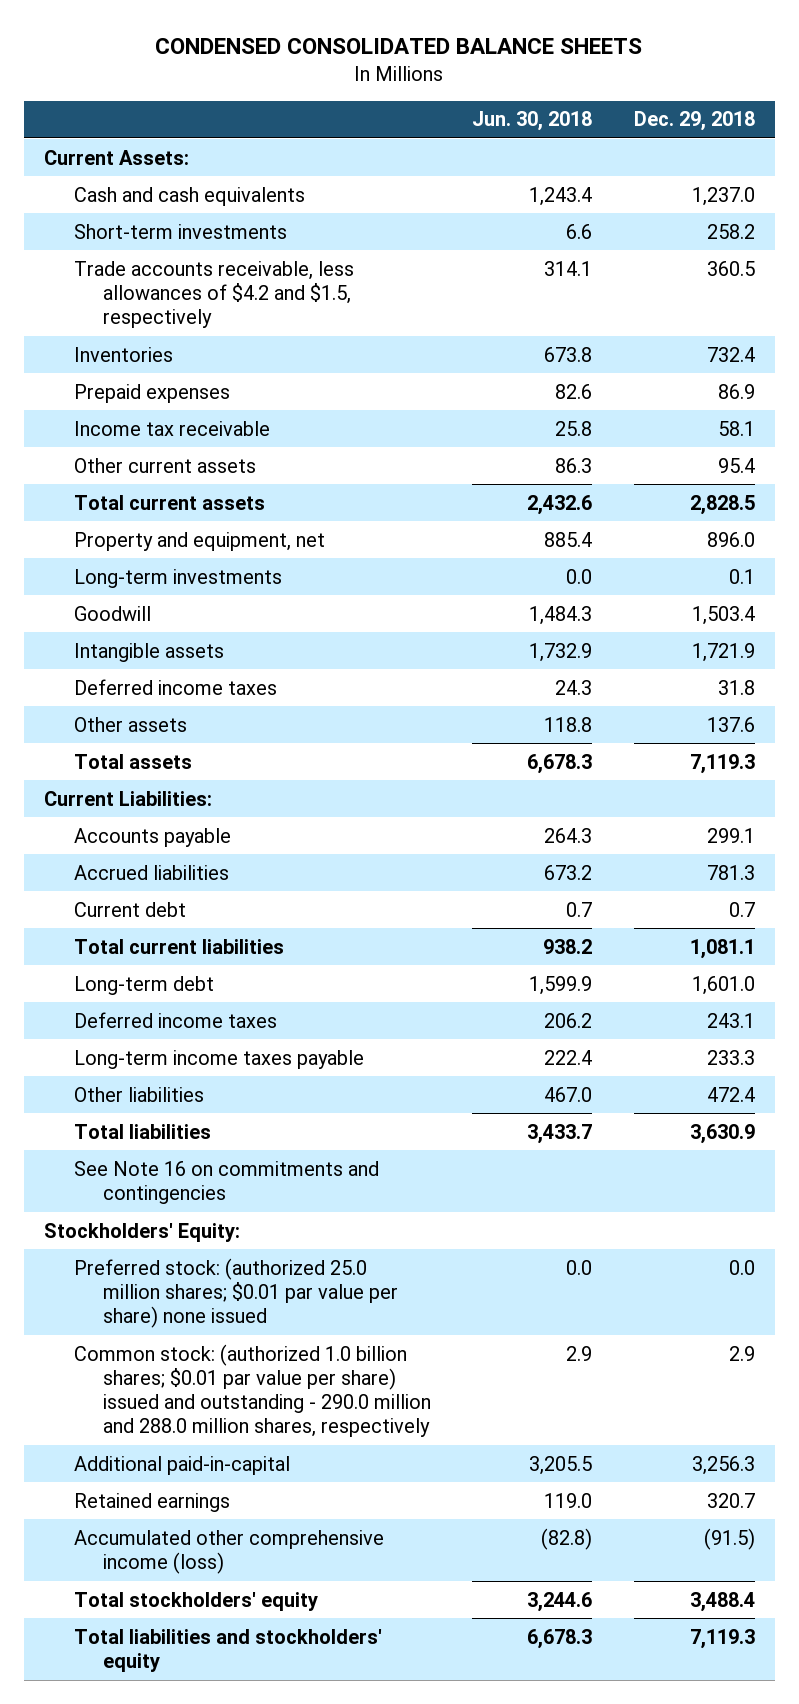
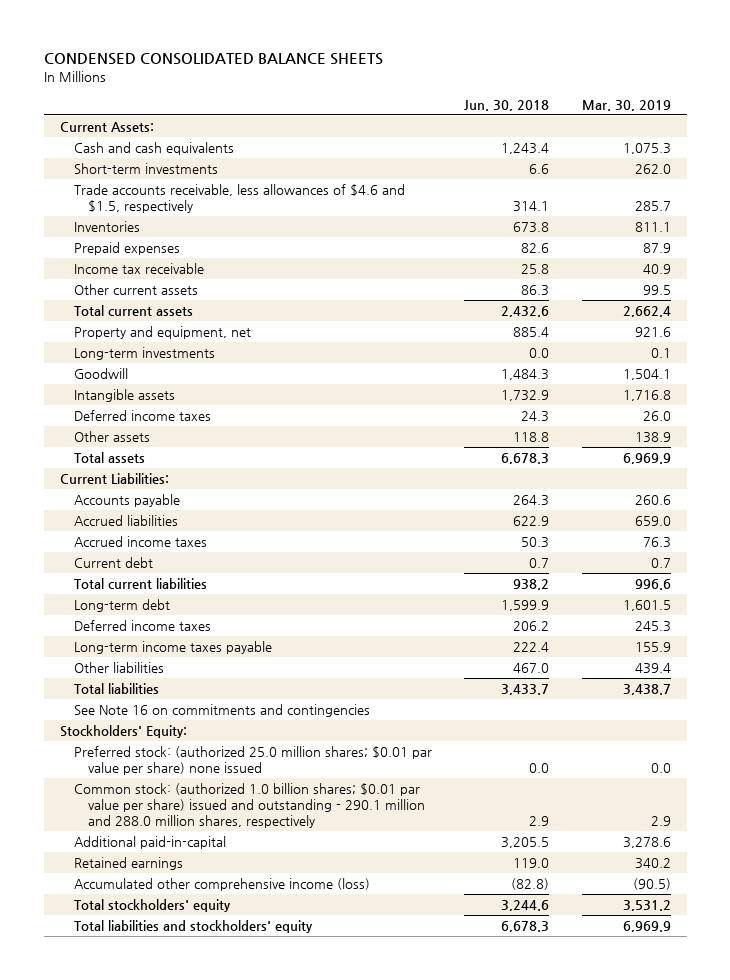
[633,111,755,132] Dec. 29, 2018 -> none
none -> [581,99,671,111] Mar. 30, 2019
[73,260,354,329] Trade accounts receivable, less allowances of $4.2 and $1.5, respectively -> [73,184,405,214] Trade accounts receivable, less allowances of $4.6 and $1.5, respectively
[544,864,593,880] 673.2 -> [513,516,550,527] 622.9
none -> [73,536,207,548] Accrued income taxes
[73,1343,431,1438] Common stock: (authorized 1.0 billion shares; $0.01 par value per share) issued and outstanding - 290.0 million and 288.0 million shares, respectively -> [73,783,426,829] Common stock: (authorized 1.0 billion shares; $0.01 par value per share) issued and outstanding - 290.1 million and 288.0 million shares, respectively

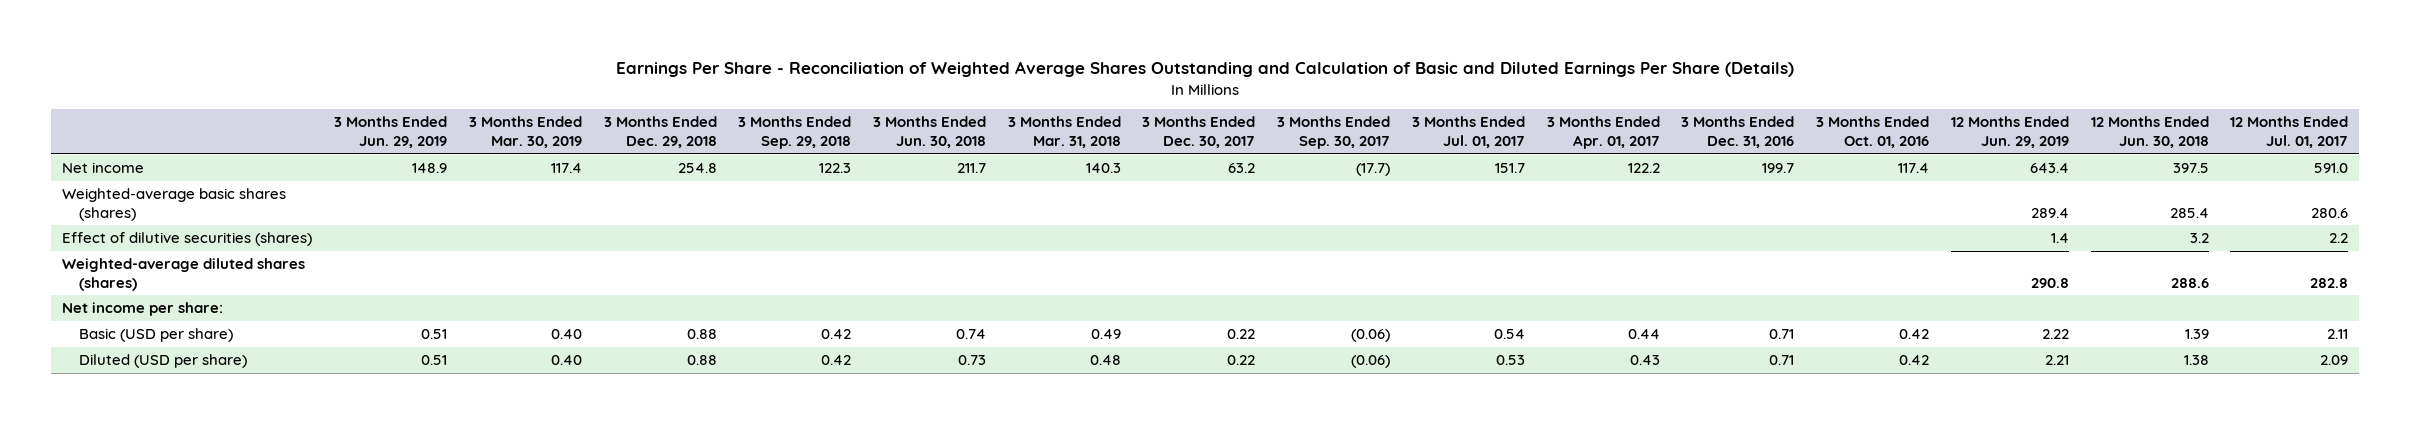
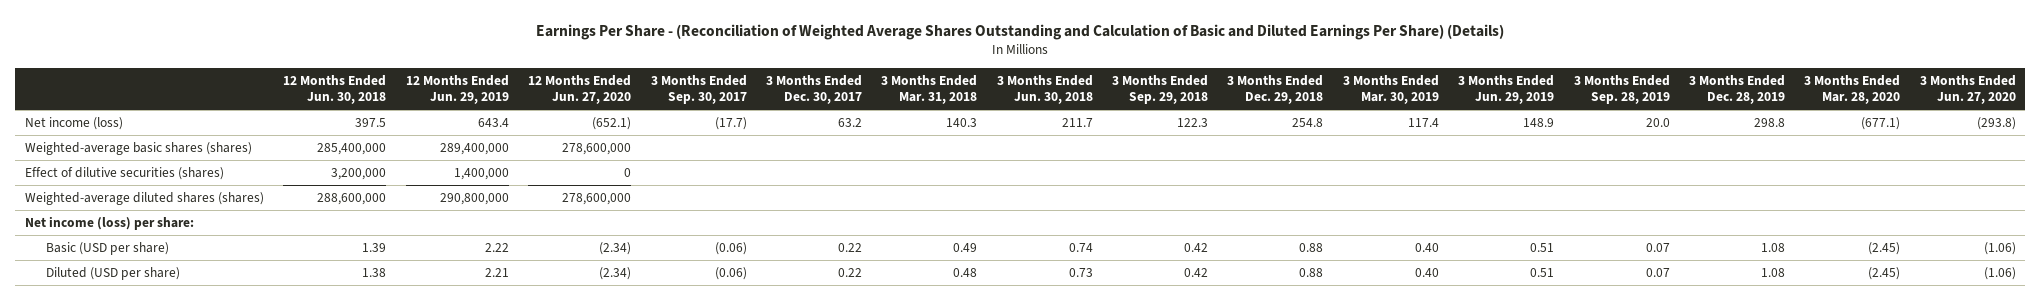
[616,61,1795,78] Earnings Per Share - Reconciliation of Weighted Average Shares Outstanding and Calculation of Basic and Diluted Earnings Per Share (Details) -> [536,24,1505,41] Earnings Per Share - (Reconciliation of Weighted Average Shares Outstanding and Calculation of Basic and Diluted Earnings Per Share) (Details)
[1411,116,1525,149] 3 Months Ended Jul. 01, 2017 -> none
[1546,116,1660,150] 3 Months Ended Apr. 01, 2017 -> none
[1681,116,1795,149] 3 Months Ended Dec. 31, 2016 -> none
[1816,116,1930,149] 3 Months Ended Oct. 01, 2016 -> none
[2230,116,2349,149] 12 Months Ended Jul. 01, 2017 -> none
none -> [528,74,632,105] 12 Months Ended Jun. 27, 2020
none -> [1573,74,1670,105] 3 Months Ended Sep. 28, 2019
none -> [1689,74,1786,105] 3 Months Ended Dec. 28, 2019
none -> [1804,74,1901,105] 3 Months Ended Mar. 28, 2020
none -> [1919,74,2016,105] 3 Months Ended Jun. 27, 2020
[62,162,145,174] Net income -> [24,117,123,131] Net income (loss)
[2030,207,2069,218] 289.4 -> [439,143,509,156] 289,400,000
[2169,207,2209,218] 285.4 -> [317,143,387,156] 285,400,000
[2050,233,2069,244] 1.4 -> [453,168,509,181] 1,400,000
[2189,233,2209,244] 3.2 -> [331,168,387,181] 3,200,000
[2030,277,2069,288] 290.8 -> [439,193,509,206] 290,800,000
[2170,277,2209,288] 288.6 -> [317,193,387,206] 288,600,000
[62,302,224,317] Net income per share: -> [24,216,194,231] Net income (loss) per share:

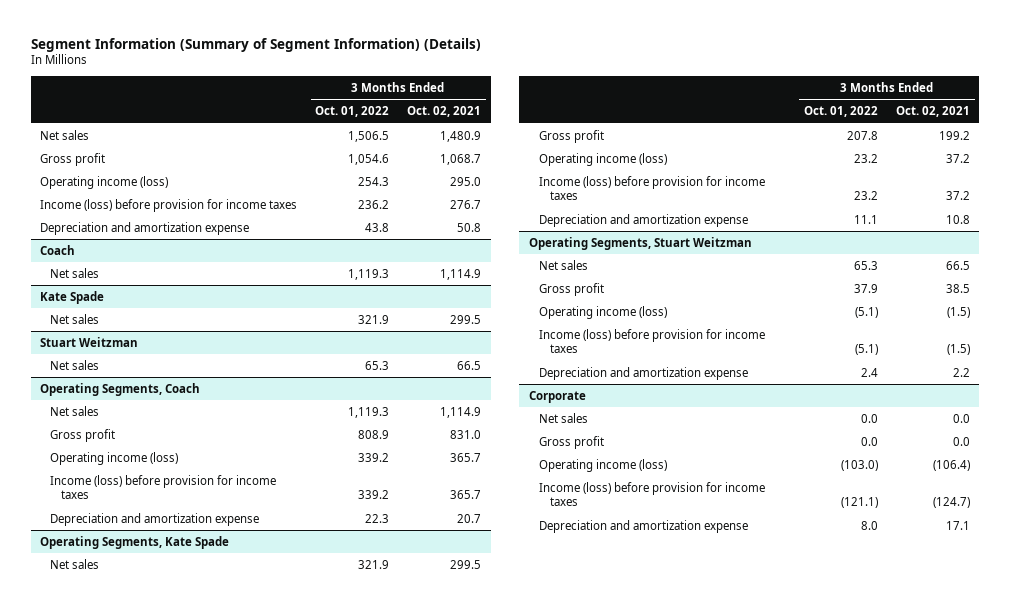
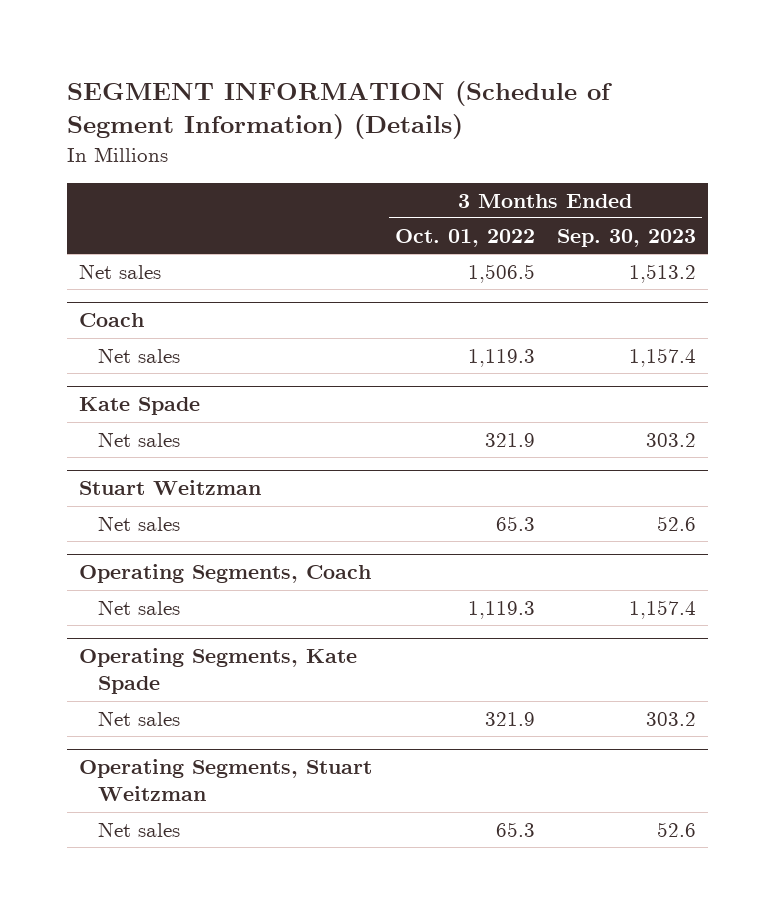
[30,37,481,52] Segment Information (Summary of Segment Information) (Details) -> [67,81,613,140] SEGMENT INFORMATION (Schedule of Segment Information) (Details)
[407,106,482,118] Oct. 02, 2021 -> none
none -> [557,228,697,247] Sep. 30, 2023
[39,152,105,166] Gross profit -> none
[39,175,168,189] Operating income (loss) -> none
[39,198,297,212] Income (loss) before provision for income taxes -> none
[39,221,249,235] Depreciation and amortization expense -> none
[50,428,116,442] Gross profit -> none
[50,451,179,465] Operating income (loss) -> none
[50,474,277,500] Income (loss) before provision for income taxes -> none
[50,512,260,526] Depreciation and amortization expense -> none
[539,129,605,143] Gross profit -> none
[539,152,668,166] Operating income (loss) -> none
[539,175,766,201] Income (loss) before provision for income taxes -> none
[539,213,749,227] Depreciation and amortization expense -> none
[539,282,605,296] Gross profit -> none
[539,305,668,319] Operating income (loss) -> none
[539,328,766,354] Income (loss) before provision for income taxes -> none
[539,366,749,380] Depreciation and amortization expense -> none
[528,390,586,403] Corporate -> none
[539,412,589,423] Net sales -> none
[539,435,605,449] Gross profit -> none
[539,458,668,472] Operating income (loss) -> none
[539,481,766,507] Income (loss) before provision for income taxes -> none
[539,519,749,533] Depreciation and amortization expense -> none

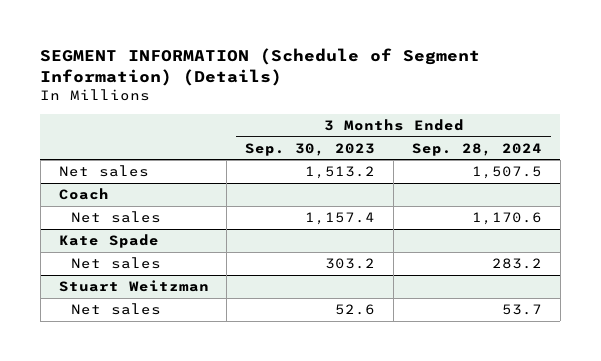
[394,228,535,247] Oct. 01, 2022 -> none
none -> [412,142,543,156] Sep. 28, 2024
[78,564,371,584] Operating Segments, Coach -> none
[98,599,181,615] Net sales -> none
[78,648,357,695] Operating Segments, Kate Spade -> none
[98,710,181,726] Net sales -> none
[78,759,372,802] Operating Segments, Stuart Weitzman -> none
[98,821,181,837] Net sales -> none

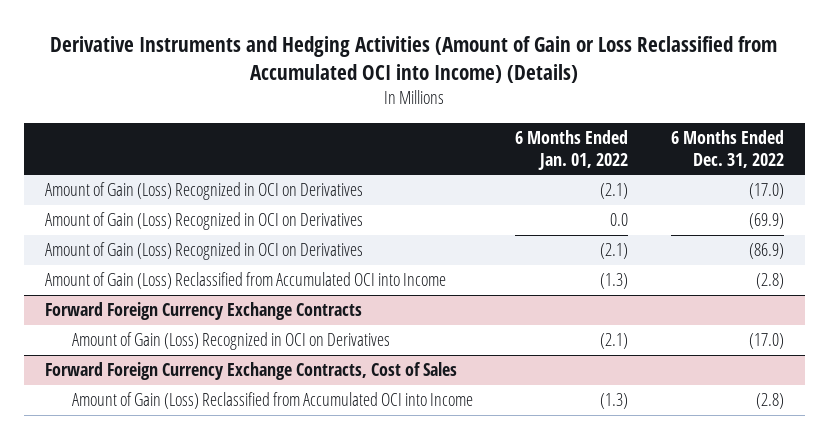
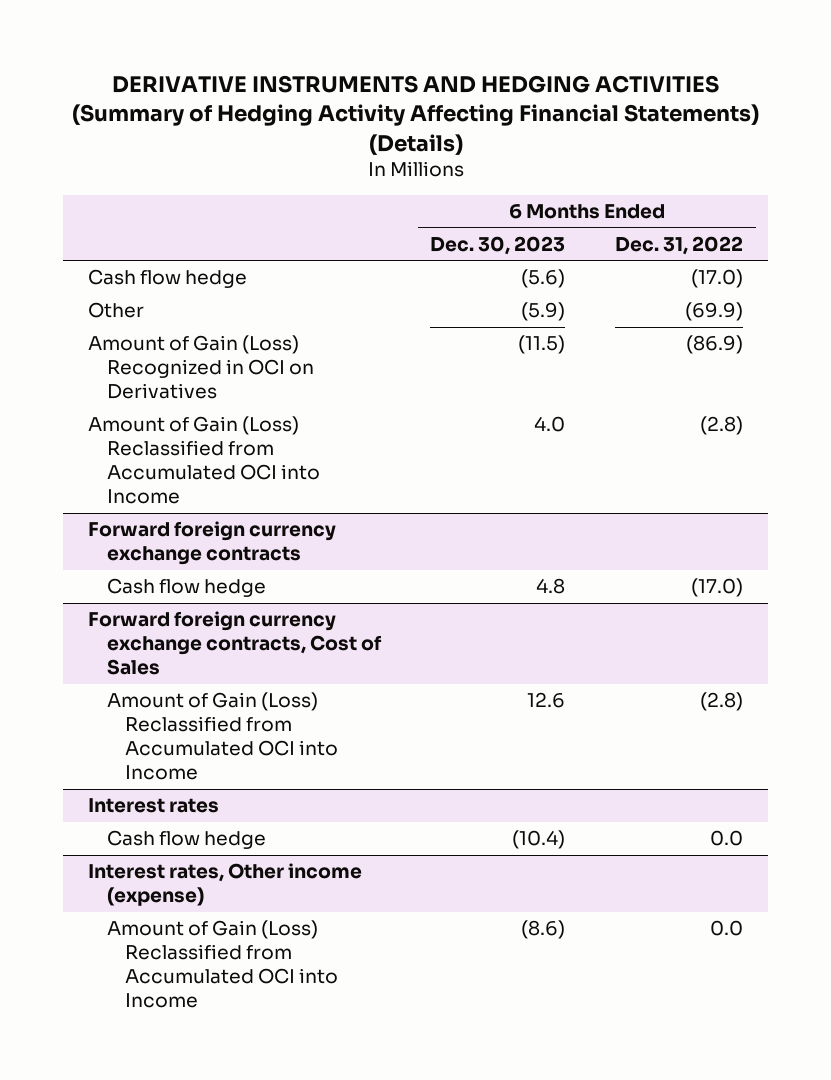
[50,35,778,84] Derivative Instruments and Hedging Activities (Amount of Gain or Loss Reclassified from Accumulated OCI into Income) (Details) -> [71,75,759,155] DERIVATIVE INSTRUMENTS AND HEDGING ACTIVITIES (Summary of Hedging Activity Affecting Financial Statements) (Details)
[515,129,629,171] 6 Months Ended Jan. 01, 2022 -> none
none -> [430,235,566,255] Dec. 30, 2023
[45,182,364,201] Amount of Gain (Loss) Recognized in OCI on Derivatives -> [88,269,248,289] Cash flow hedge
[45,212,364,231] Amount of Gain (Loss) Recognized in OCI on Derivatives -> [88,302,145,319] Other
[45,302,363,321] Forward Foreign Currency Exchange Contracts -> [88,521,337,566] Forward foreign currency exchange contracts
[72,332,391,351] Amount of Gain (Loss) Recognized in OCI on Derivatives -> [106,578,266,598] Cash flow hedge
[45,362,458,381] Forward Foreign Currency Exchange Contracts, Cost of Sales -> [88,611,382,676] Forward foreign currency exchange contracts, Cost of Sales
none -> [88,798,220,814] Interest rates
none -> [106,830,266,850] Cash flow hedge
none -> [88,863,363,907] Interest rates, Other income (expense)
none -> [106,920,339,1009] Amount of Gain (Loss) Reclassified from Accumulated OCI into Income

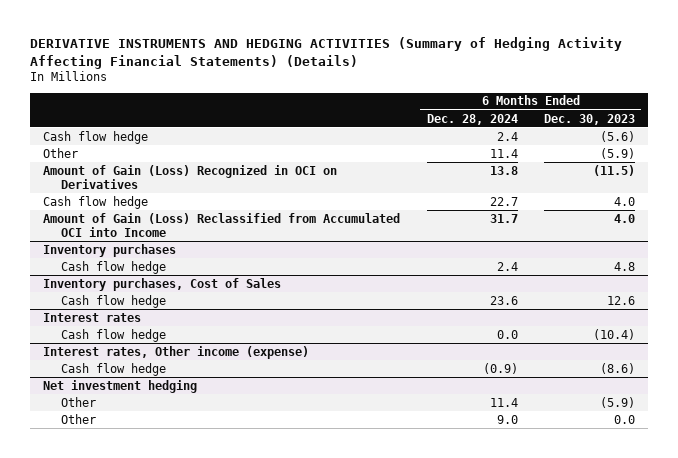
[615,235,744,255] Dec. 31, 2022 -> none
none -> [426,113,518,125] Dec. 28, 2024
none -> [43,195,149,209] Cash flow hedge
[88,521,337,566] Forward foreign currency exchange contracts -> [43,243,177,257] Inventory purchases
[88,611,382,676] Forward foreign currency exchange contracts, Cost of Sales -> none
none -> [43,277,282,291] Inventory purchases, Cost of Sales
[106,692,339,781] Amount of Gain (Loss) Reclassified from Accumulated OCI into Income -> [61,294,167,308] Cash flow hedge
[106,920,339,1009] Amount of Gain (Loss) Reclassified from Accumulated OCI into Income -> [61,362,167,376] Cash flow hedge
none -> [43,379,198,393] Net investment hedging
none -> [61,396,97,407] Other
none -> [61,413,97,424] Other

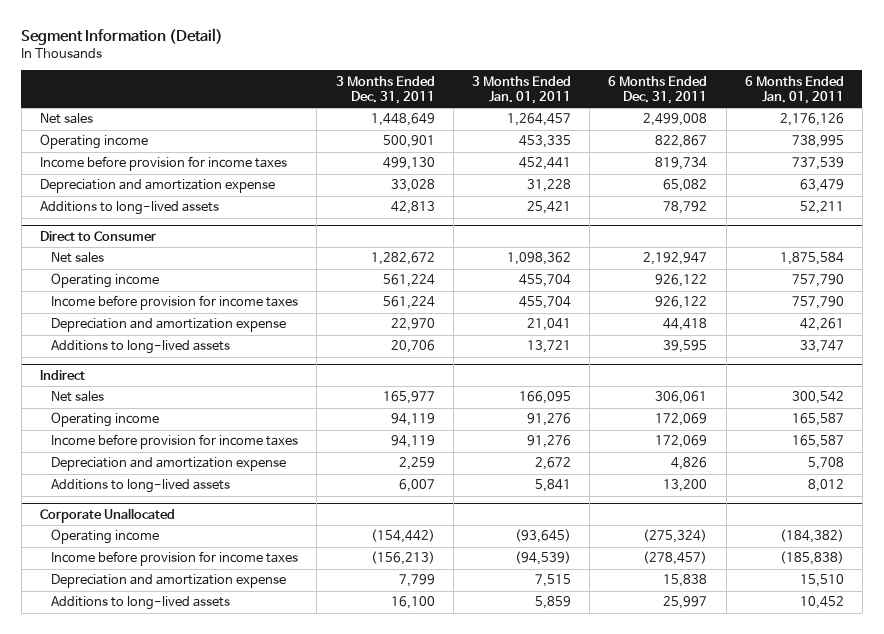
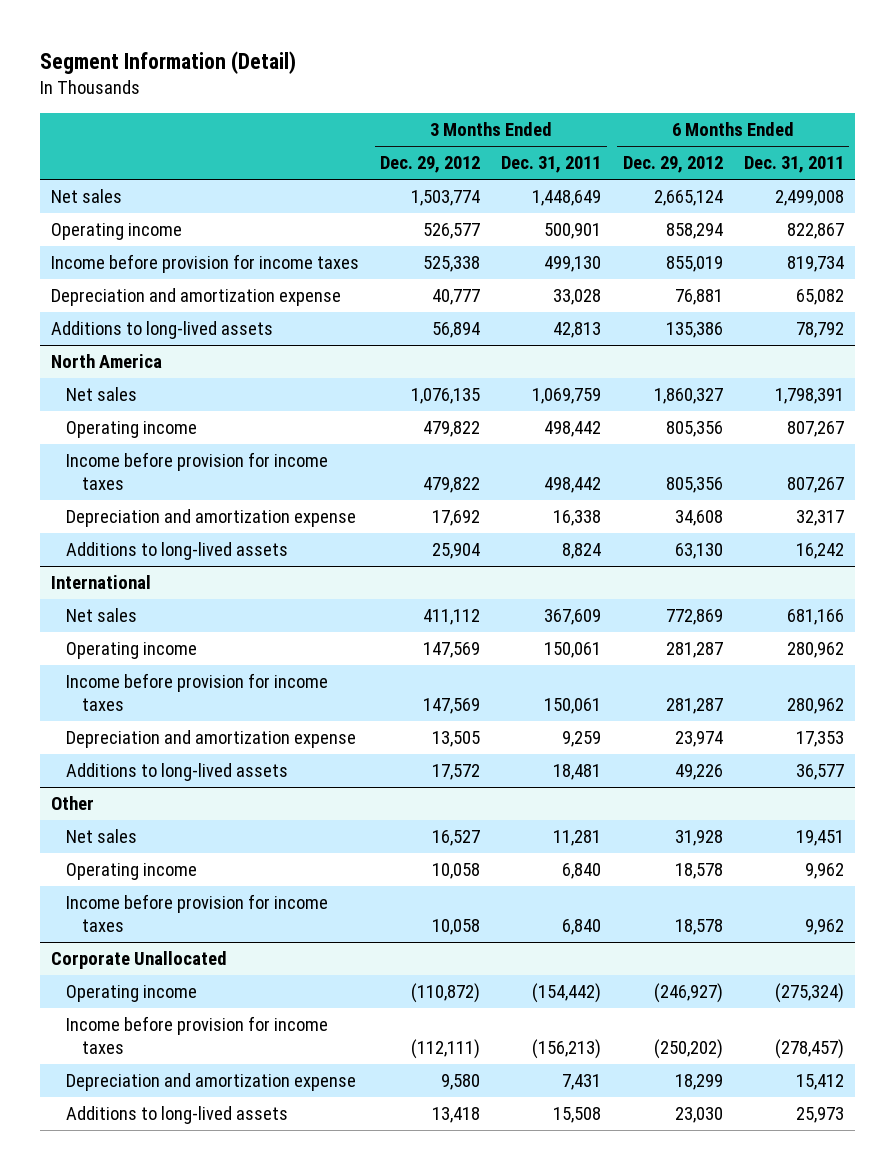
[471,75,571,104] 3 Months Ended Jan. 01, 2011 -> none
[744,75,844,104] 6 Months Ended Jan. 01, 2011 -> none
none -> [380,156,481,174] Dec. 29, 2012
none -> [622,156,723,174] Dec. 29, 2012
[40,230,157,241] Direct to Consumer -> none
[40,369,86,380] Indirect -> none
none -> [51,354,163,369] North America
[370,252,435,266] 1,282,672 -> [532,388,602,405] 1,069,759
[643,252,708,266] 2,192,947 -> [774,388,844,405] 1,798,391
[382,274,435,288] 561,224 -> [544,421,602,438] 498,442
[655,274,708,288] 926,122 -> [786,421,844,438] 807,267
[382,296,435,310] 561,224 -> [544,477,602,494] 498,442
[655,296,708,310] 926,122 -> [786,477,844,494] 807,267
[390,318,435,332] 22,970 -> [553,510,602,527] 16,338
[663,318,708,332] 44,418 -> [795,510,844,527] 32,317
[390,340,435,354] 20,706 -> [562,543,602,560] 8,824
[663,340,708,354] 39,595 -> [795,543,844,560] 16,242
none -> [51,575,152,590] International
[382,391,435,405] 165,977 -> [544,609,602,626] 367,609
[655,391,708,405] 306,061 -> [786,609,844,626] 681,166
[390,413,435,427] 94,119 -> [544,642,602,659] 150,061
[655,413,708,427] 172,069 -> [786,642,844,659] 280,962
[390,435,435,449] 94,119 -> [544,698,602,715] 150,061
[655,435,708,449] 172,069 -> [786,698,844,715] 280,962
[398,457,435,471] 2,259 -> [562,731,602,748] 9,259
[671,457,708,471] 4,826 -> [795,731,844,748] 17,353
[398,479,435,493] 6,007 -> [553,764,602,781] 18,481
[663,479,708,493] 13,200 -> [795,764,844,781] 36,577
none -> [51,796,95,811] Other
none -> [66,829,138,844] Net sales
none -> [66,863,198,881] Operating income
none -> [66,894,329,933] Income before provision for income taxes
[398,574,435,588] 7,799 -> [562,1074,602,1091] 7,431
[663,574,708,588] 15,838 -> [795,1074,844,1091] 15,412
[390,596,435,610] 16,100 -> [553,1107,602,1124] 15,508
[663,596,708,610] 25,997 -> [795,1107,844,1124] 25,973

